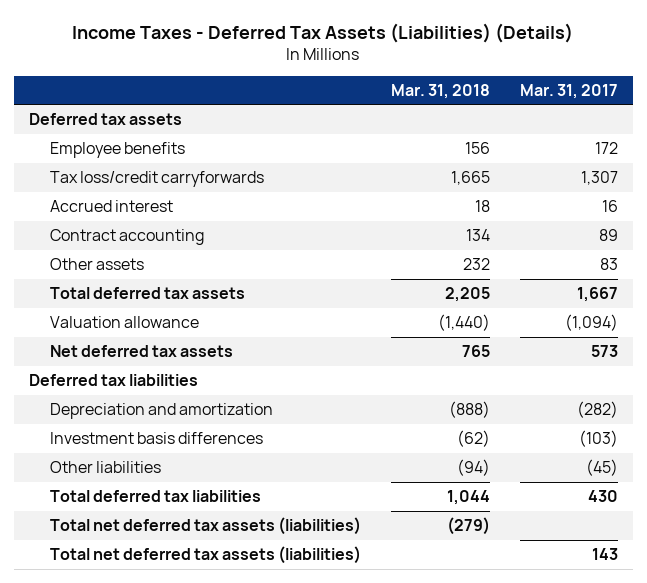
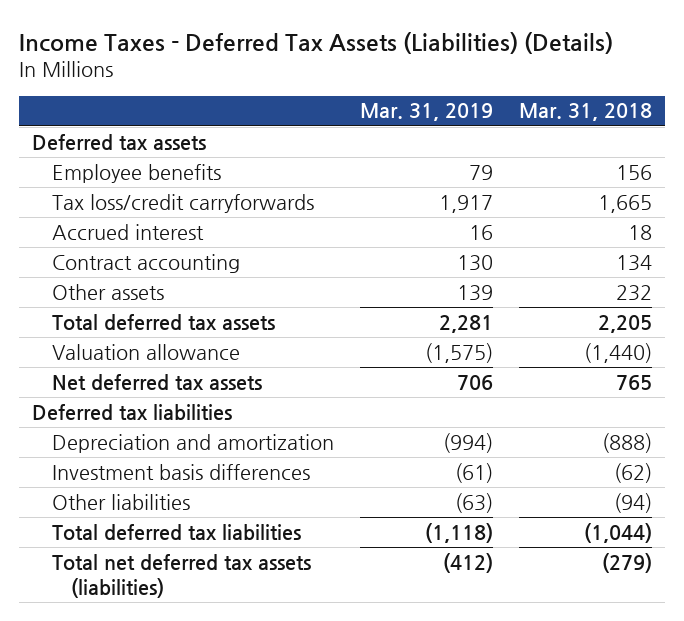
[519,83,618,99] Mar. 31, 2017 -> none
none -> [359,103,493,122] Mar. 31, 2019
[446,490,490,506] 1,044 -> [583,522,652,543] (1,044)
[50,546,362,565] Total net deferred tax assets (liabilities) -> none

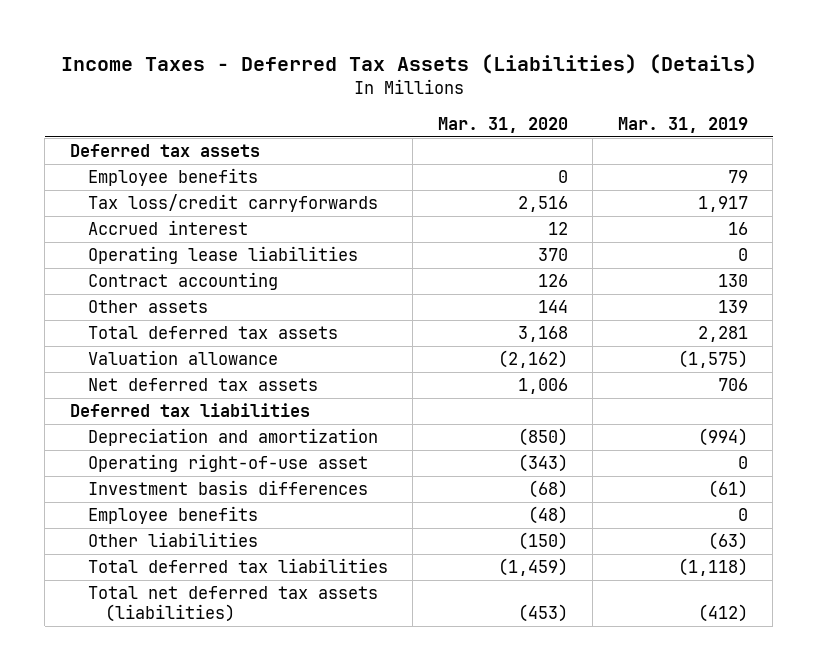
[518,103,652,122] Mar. 31, 2018 -> none
none -> [437,116,568,133] Mar. 31, 2020
none -> [87,246,358,265] Operating lease liabilities
none -> [87,454,368,473] Operating right-of-use asset
none -> [87,506,258,525] Employee benefits

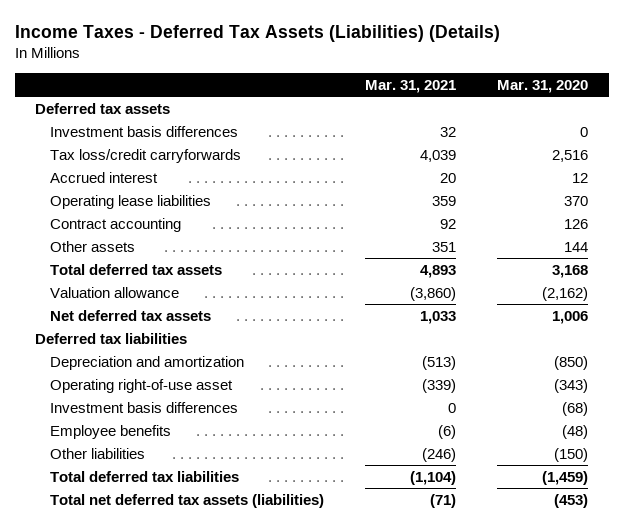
[617,116,748,133] Mar. 31, 2019 -> none
none -> [364,80,456,94] Mar. 31, 2021
[87,168,258,187] Employee benefits -> none
none -> [49,125,238,137] Investment basis differences

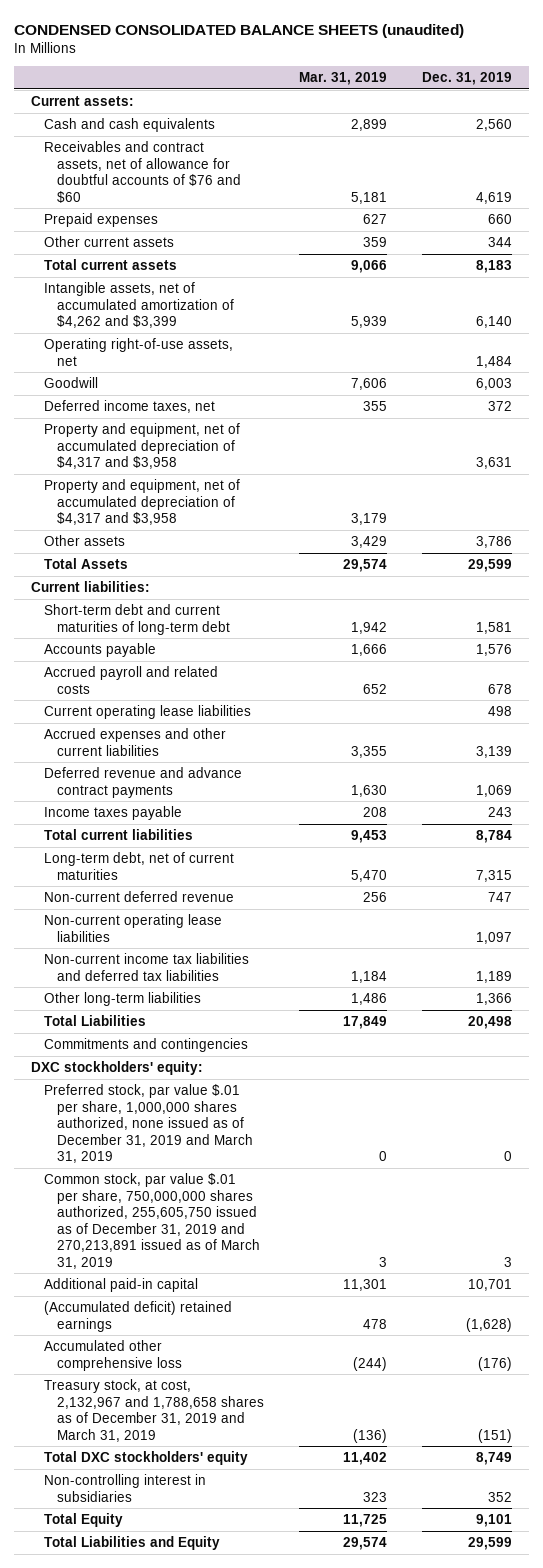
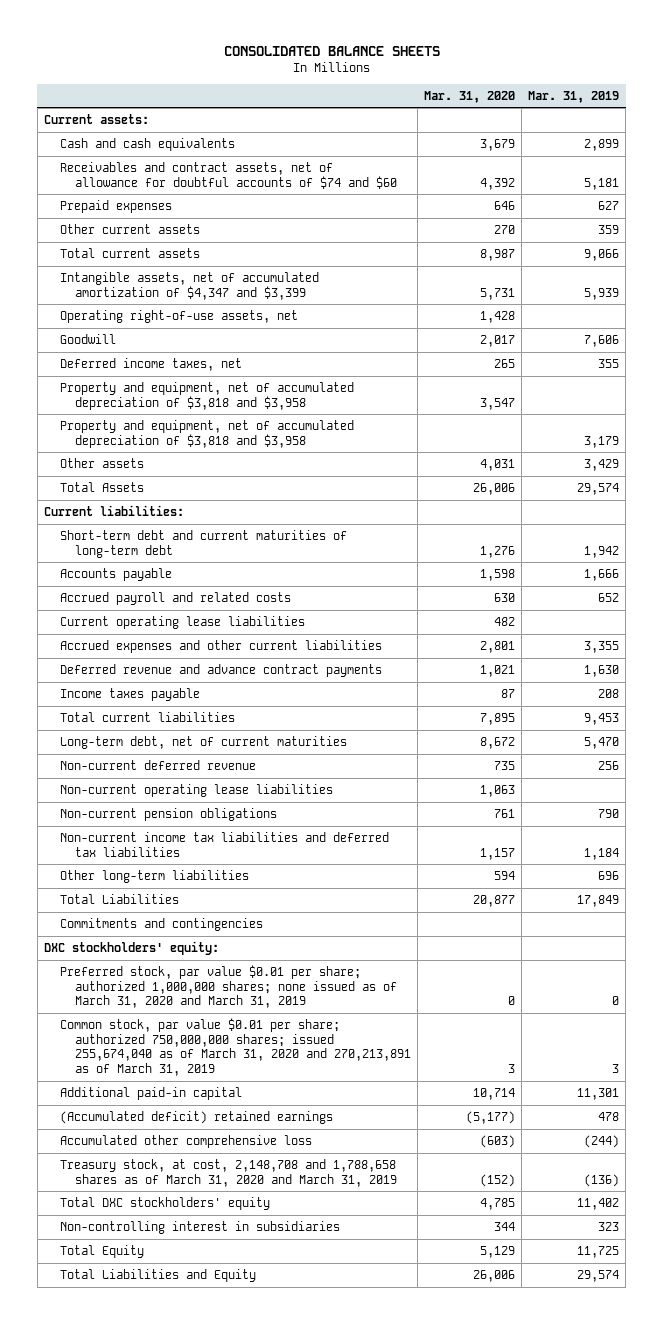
[13,23,464,38] CONDENSED CONSOLIDATED BALANCE SHEETS (unaudited) -> [223,45,440,56] CONSOLIDATED BALANCE SHEETS
[421,72,512,86] Dec. 31, 2019 -> none
none -> [424,90,516,103] Mar. 31, 2020
[43,141,241,203] Receivables and contract assets, net of allowance for doubtful accounts of $76 and $60 -> [59,162,398,189] Receivables and contract assets, net of allowance for doubtful accounts of $74 and $60
[43,282,234,329] Intangible assets, net of accumulated amortization of $4,262 and $3,399 -> [59,272,319,300] Intangible assets, net of accumulated amortization of $4,347 and $3,399
[43,423,240,470] Property and equipment, net of accumulated depreciation of $4,317 and $3,958 -> [59,382,354,410] Property and equipment, net of accumulated depreciation of $3,818 and $3,958
[43,479,240,526] Property and equipment, net of accumulated depreciation of $4,317 and $3,958 -> [59,420,354,448] Property and equipment, net of accumulated depreciation of $3,818 and $3,958
none -> [59,808,277,822] Non-current pension obligations
[350,993,387,1006] 1,486 -> [598,871,620,881] 696
[43,1084,253,1164] Preferred stock, par value $.01 per share, 1,000,000 shares authorized, none issued as of December 31, 2019 and March 31, 2019 -> [59,965,398,1009] Preferred stock, par value $0.01 per share; authorized 1,000,000 shares; none issued as of March 31, 2020 and March 31, 2019
[43,1173,260,1269] Common stock, par value $.01 per share, 750,000,000 shares authorized, 255,605,750 issued as of December 31, 2019 and 270,213,891 issued as of March 31, 2019 -> [59,1018,412,1077] Common stock, par value $0.01 per share; authorized 750,000,000 shares; issued 255,674,040 as of March 31, 2020 and 270,213,891 as of March 31, 2019
[43,1379,264,1442] Treasury stock, at cost, 2,132,967 and 1,788,658 shares as of December 31, 2019 and March 31, 2019 -> [59,1159,398,1187] Treasury stock, at cost, 2,148,708 and 1,788,658 shares as of March 31, 2020 and March 31, 2019

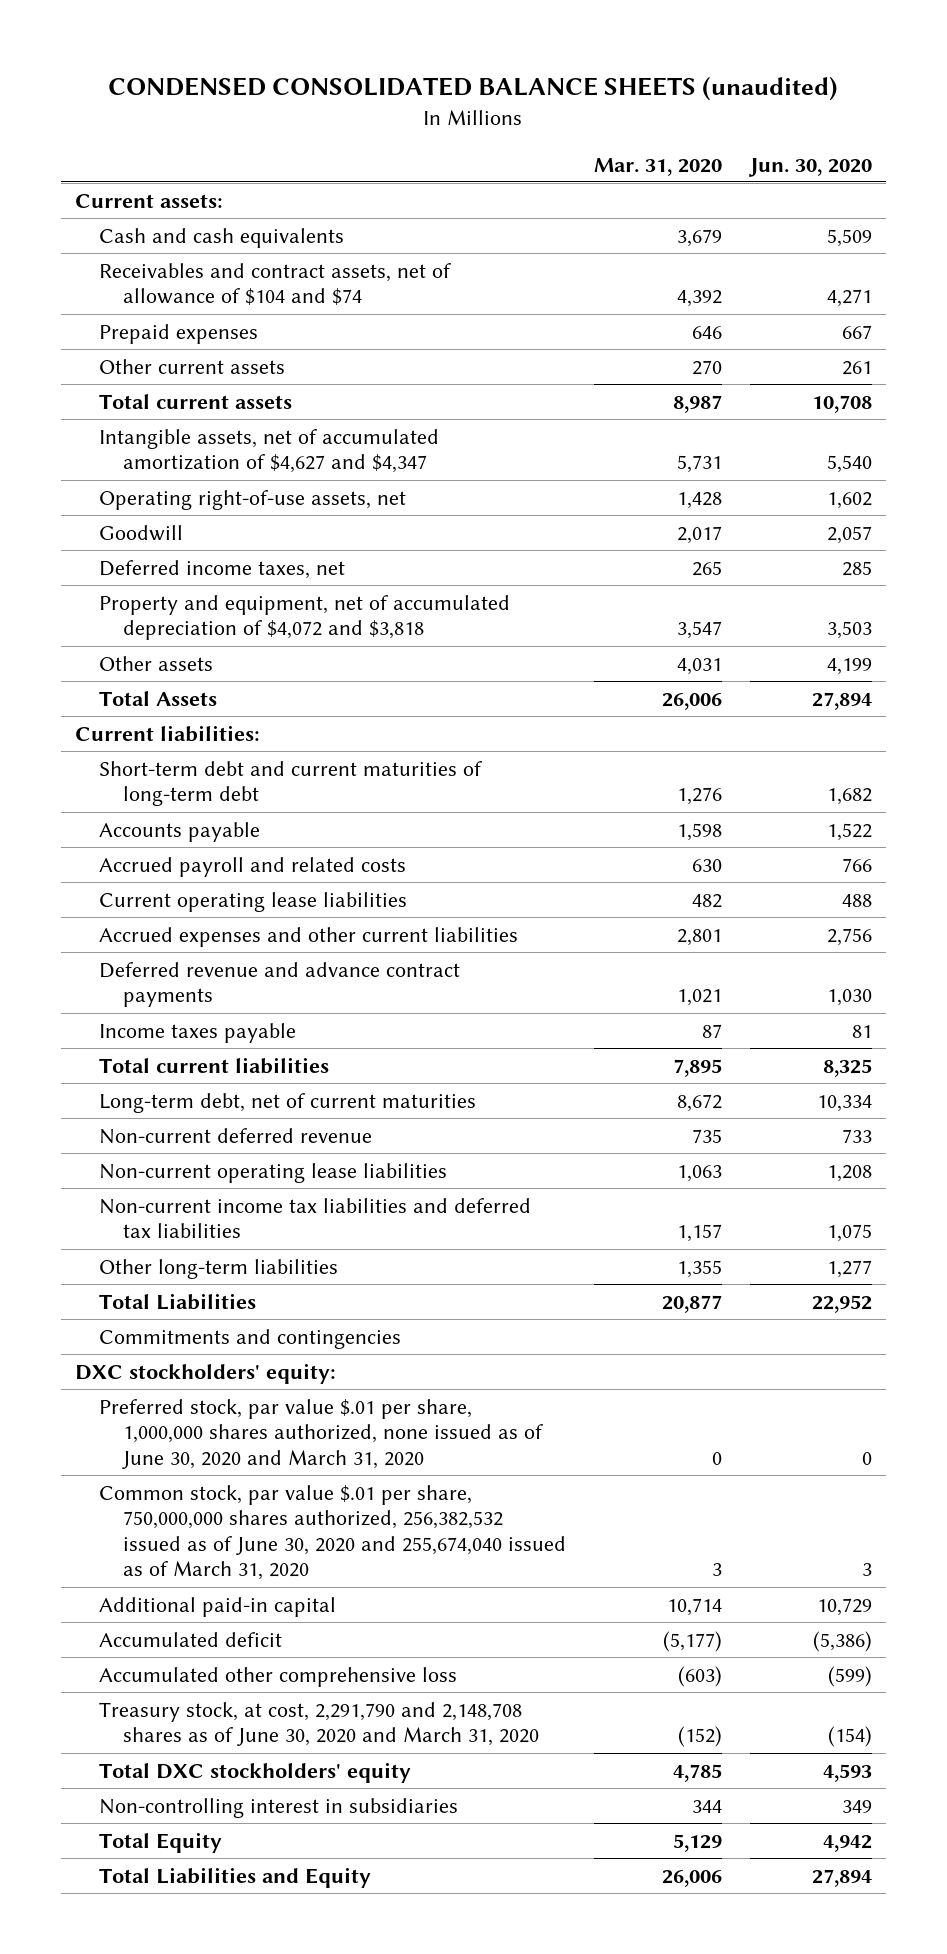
[223,45,440,56] CONSOLIDATED BALANCE SHEETS -> [108,75,839,101] CONDENSED CONSOLIDATED BALANCE SHEETS (unaudited)
[528,90,620,103] Mar. 31, 2019 -> none
none -> [748,157,873,177] Jun. 30, 2020
[59,162,398,189] Receivables and contract assets, net of allowance for doubtful accounts of $74 and $60 -> [99,262,452,306] Receivables and contract assets, net of allowance of $104 and $74
[59,272,319,300] Intangible assets, net of accumulated amortization of $4,347 and $3,399 -> [99,428,440,474] Intangible assets, net of accumulated amortization of $4,627 and $4,347
[59,420,354,448] Property and equipment, net of accumulated depreciation of $3,818 and $3,958 -> none
[59,382,354,410] Property and equipment, net of accumulated depreciation of $3,818 and $3,958 -> [99,594,511,641] Property and equipment, net of accumulated depreciation of $4,072 and $3,818
[59,808,277,822] Non-current pension obligations -> none
[494,871,516,881] 594 -> [677,1259,723,1278] 1,355
[59,965,398,1009] Preferred stock, par value $0.01 per share; authorized 1,000,000 shares; none issued as of March 31, 2020 and March 31, 2019 -> [99,1398,544,1469] Preferred stock, par value $.01 per share, 1,000,000 shares authorized, none issued as of June 30, 2020 and March 31, 2020
[59,1018,412,1077] Common stock, par value $0.01 per share; authorized 750,000,000 shares; issued 255,674,040 as of March 31, 2020 and 270,213,891 as of March 31, 2019 -> [99,1484,567,1581] Common stock, par value $.01 per share, 750,000,000 shares authorized, 256,382,532 issued as of June 30, 2020 and 255,674,040 issued as of March 31, 2020
[59,1111,333,1125] (Accumulated deficit) retained earnings -> [99,1631,283,1647] Accumulated deficit
[59,1159,398,1187] Treasury stock, at cost, 2,148,708 and 1,788,658 shares as of March 31, 2020 and March 31, 2019 -> [99,1701,540,1747] Treasury stock, at cost, 2,291,790 and 2,148,708 shares as of June 30, 2020 and March 31, 2020

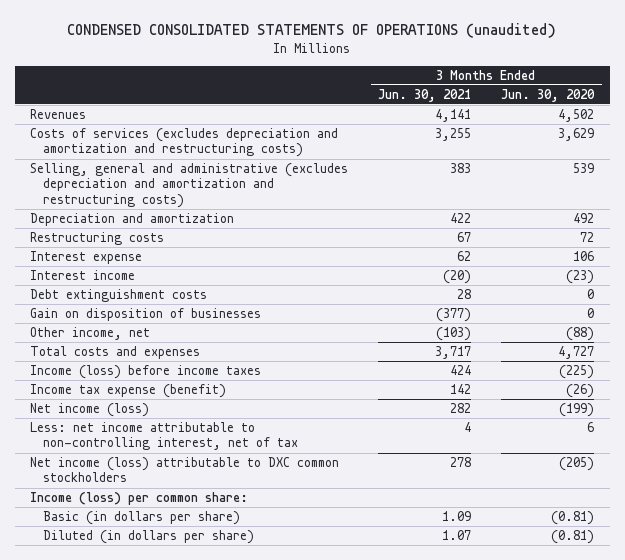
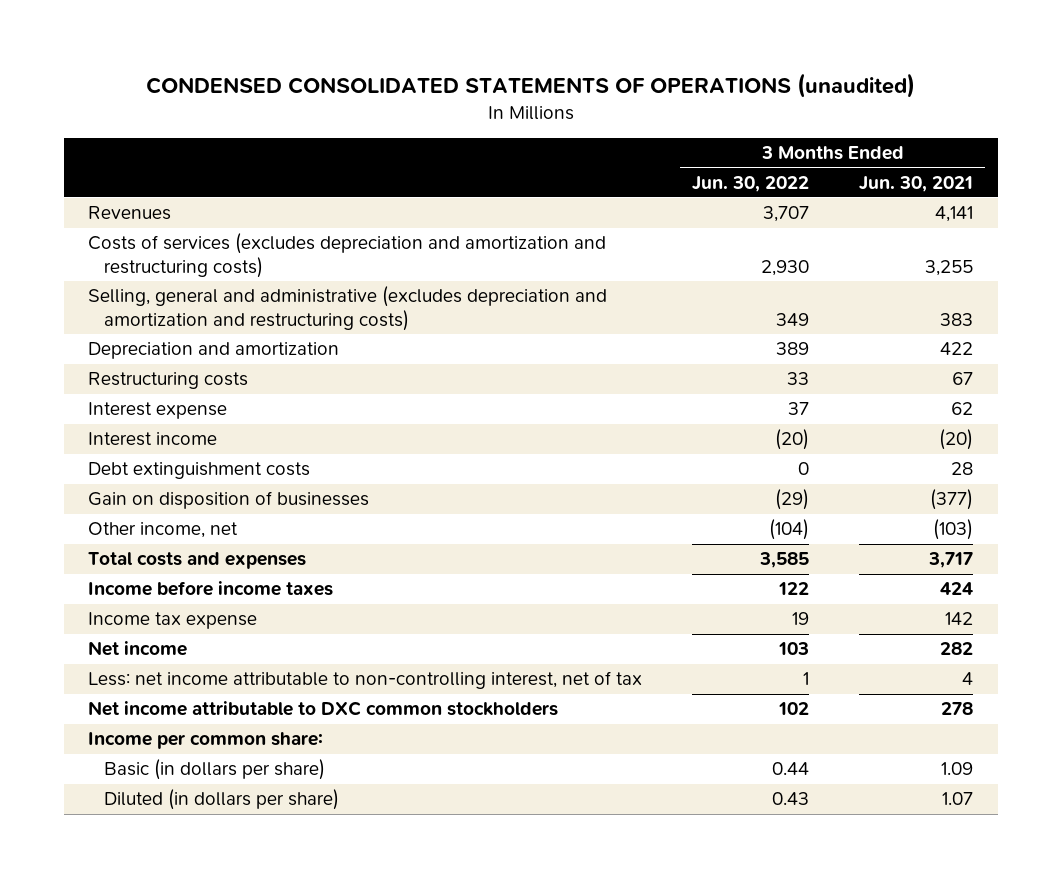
[501,88,596,102] Jun. 30, 2020 -> none
none -> [692,175,810,192] Jun. 30, 2022
[30,364,262,379] Income (loss) before income taxes -> [88,581,334,597] Income before income taxes
[30,383,227,398] Income tax expense (benefit) -> [88,612,258,630] Income tax expense
[30,402,150,417] Net income (loss) -> [88,641,188,657] Net income
[30,456,340,483] Net income (loss) attributable to DXC common stockholders -> [88,701,559,717] Net income attributable to DXC common stockholders
[30,491,249,505] Income (loss) per common share: -> [88,732,324,750] Income per common share:

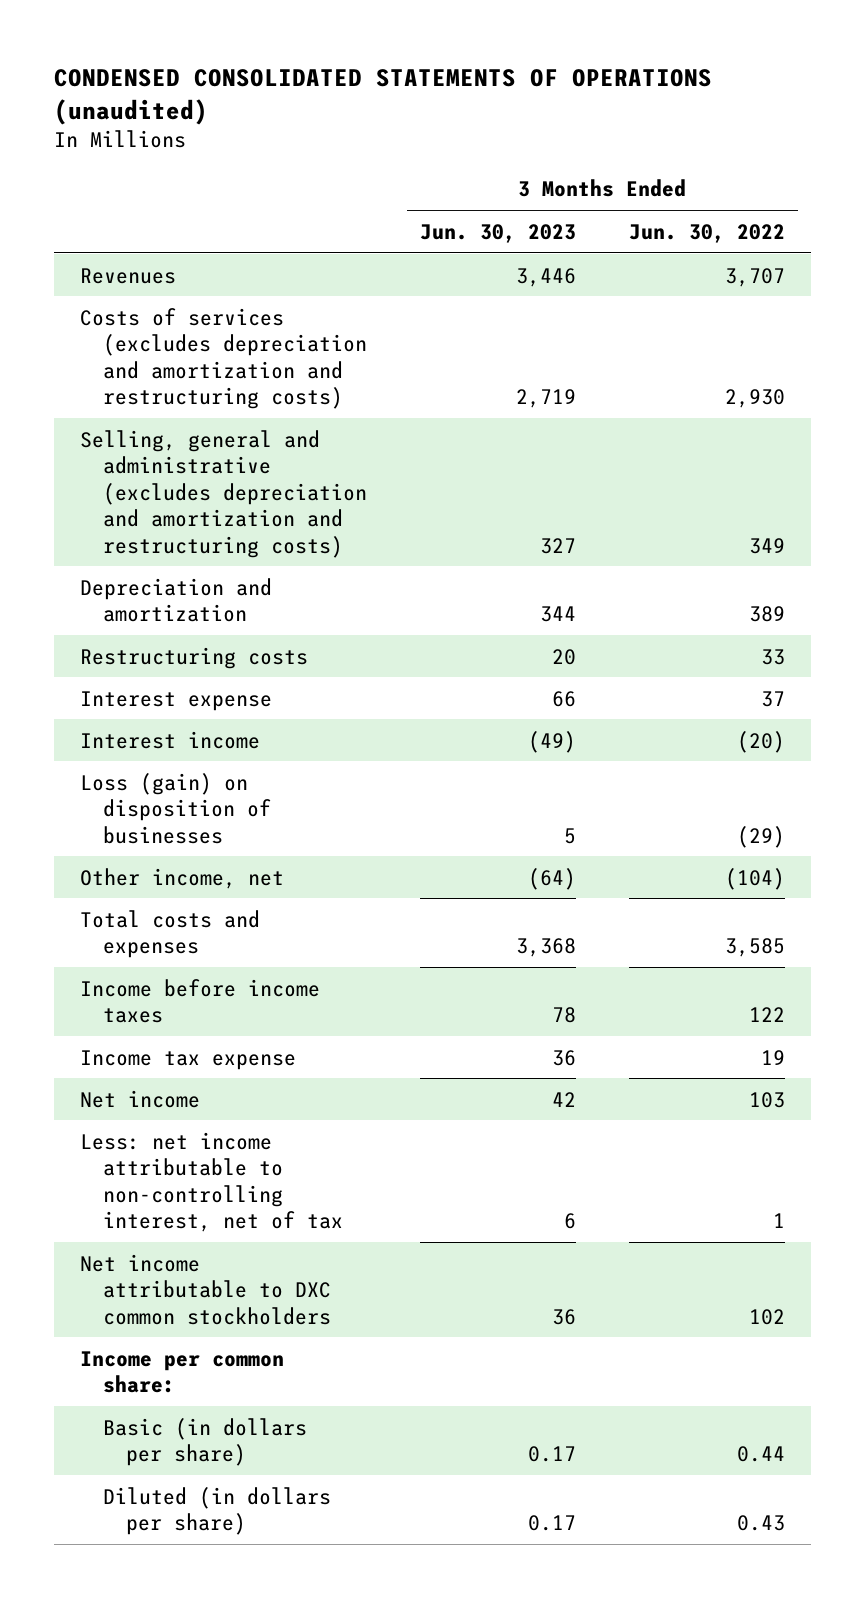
[858,175,973,192] Jun. 30, 2021 -> none
none -> [419,223,576,243] Jun. 30, 2023
[88,462,311,480] Debt extinguishment costs -> none
[88,491,370,510] Gain on disposition of businesses -> [80,772,272,844] Loss (gain) on disposition of businesses

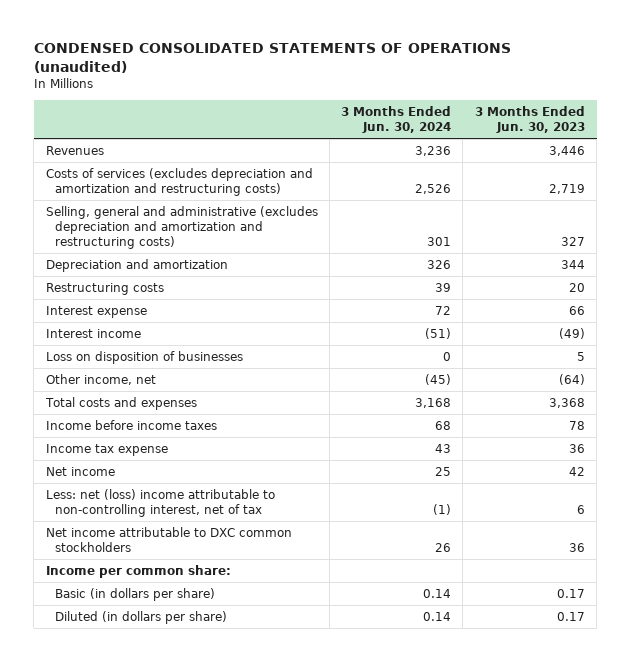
[628,223,785,243] Jun. 30, 2022 -> none
none -> [341,106,452,134] 3 Months Ended Jun. 30, 2024
[80,772,272,844] Loss (gain) on disposition of businesses -> [45,350,243,364] Loss on disposition of businesses
[80,1131,344,1233] Less: net income attributable to non-controlling interest, net of tax -> [45,488,275,517] Less: net (loss) income attributable to non-controlling interest, net of tax

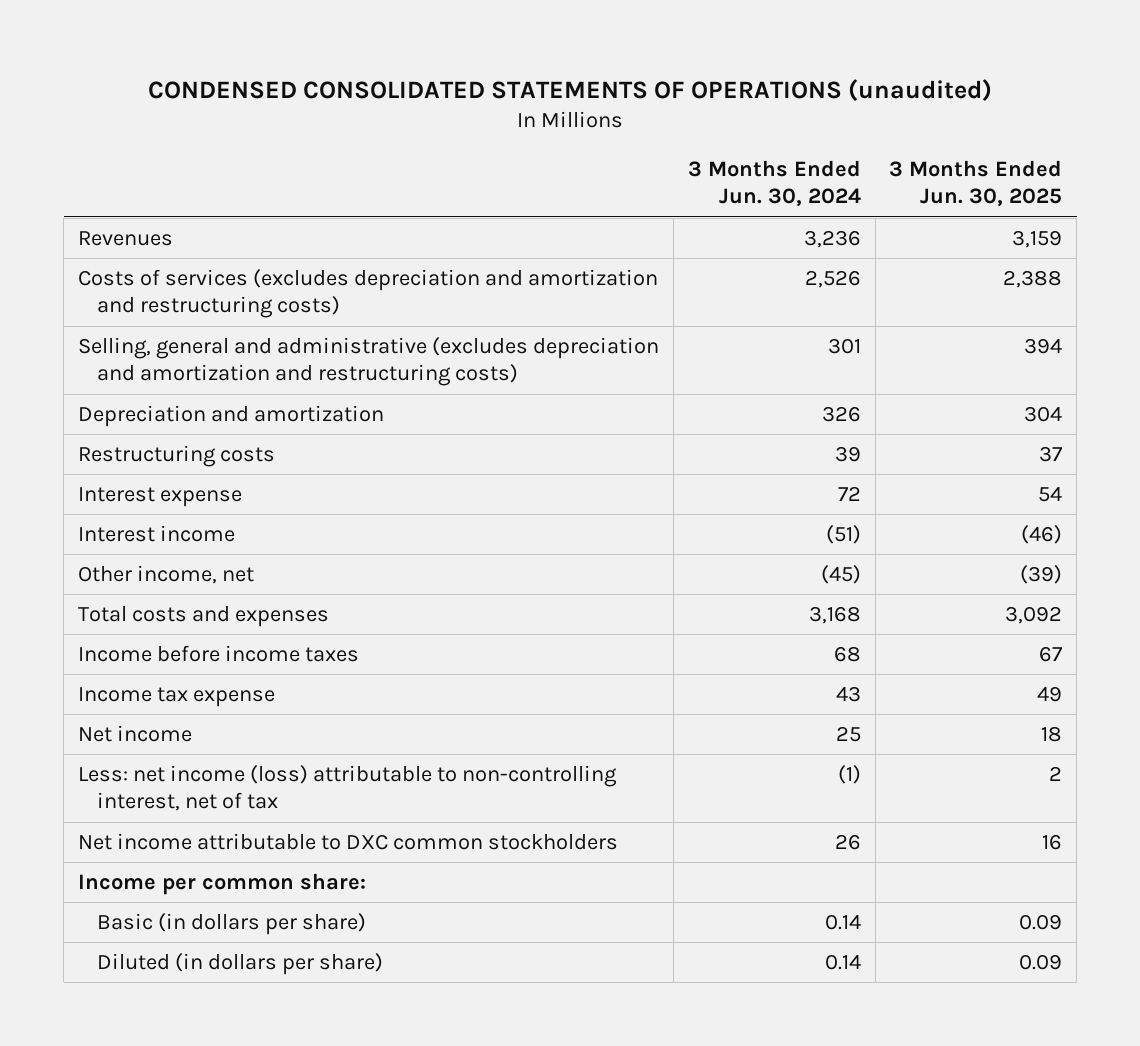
[474,106,585,134] 3 Months Ended Jun. 30, 2023 -> none
none -> [889,160,1063,207] 3 Months Ended Jun. 30, 2025
[45,350,243,364] Loss on disposition of businesses -> none
[45,488,275,517] Less: net (loss) income attributable to non-controlling interest, net of tax -> [77,765,617,812] Less: net income (loss) attributable to non-controlling interest, net of tax

